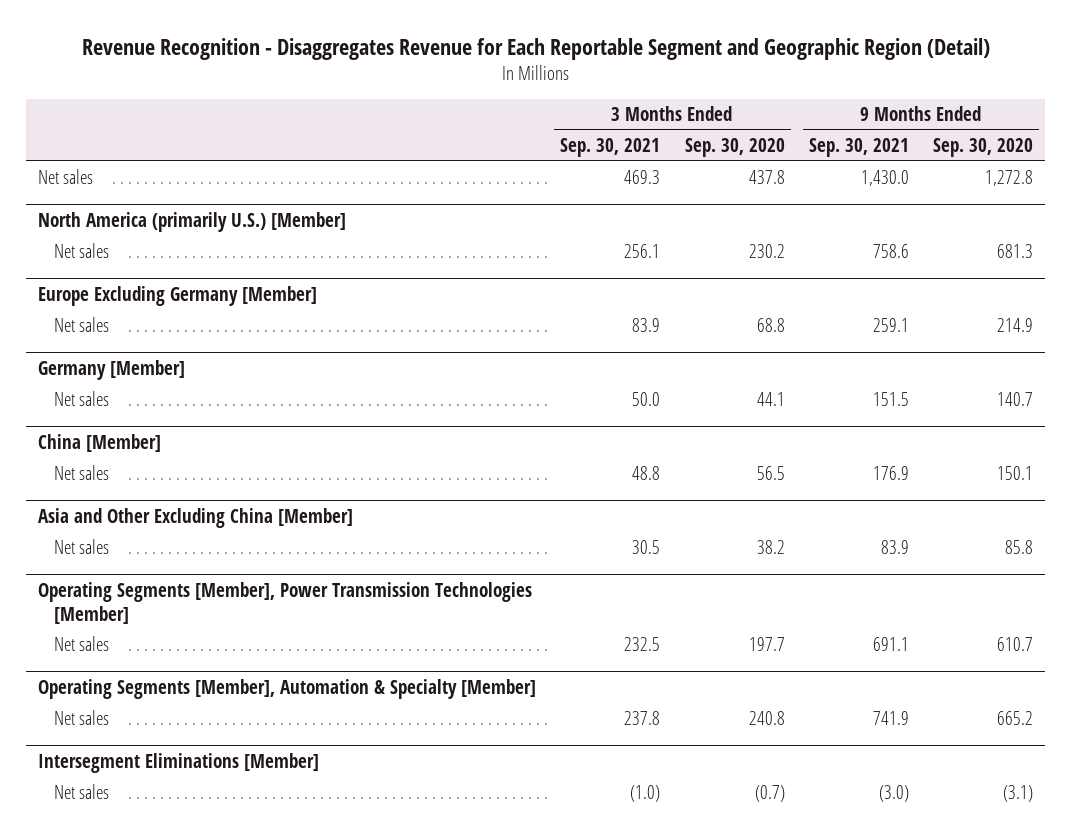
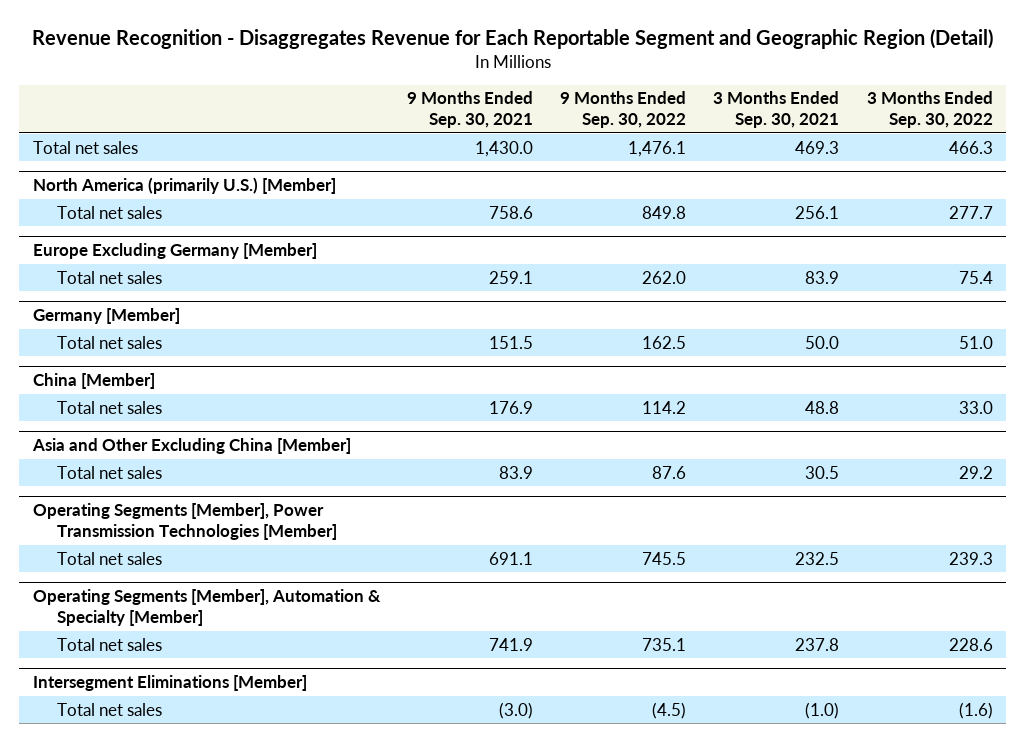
[684,137,785,157] Sep. 30, 2020 -> none
[933,137,1034,157] Sep. 30, 2020 -> none
none -> [560,91,687,129] 9 Months Ended Sep. 30, 2022
none -> [866,91,993,129] 3 Months Ended Sep. 30, 2022
[37,169,93,185] Net sales -> [32,140,138,154] Total net sales
[53,243,109,259] Net sales -> [56,205,162,219] Total net sales
[53,317,109,333] Net sales -> [56,270,162,284] Total net sales
[53,391,109,407] Net sales -> [56,335,162,349] Total net sales
[53,465,109,481] Net sales -> [56,400,162,414] Total net sales
[53,539,109,555] Net sales -> [56,465,162,479] Total net sales
[53,636,109,652] Net sales -> [56,551,162,565] Total net sales
[53,710,109,726] Net sales -> [56,637,162,651] Total net sales
[53,784,109,800] Net sales -> [56,702,162,716] Total net sales

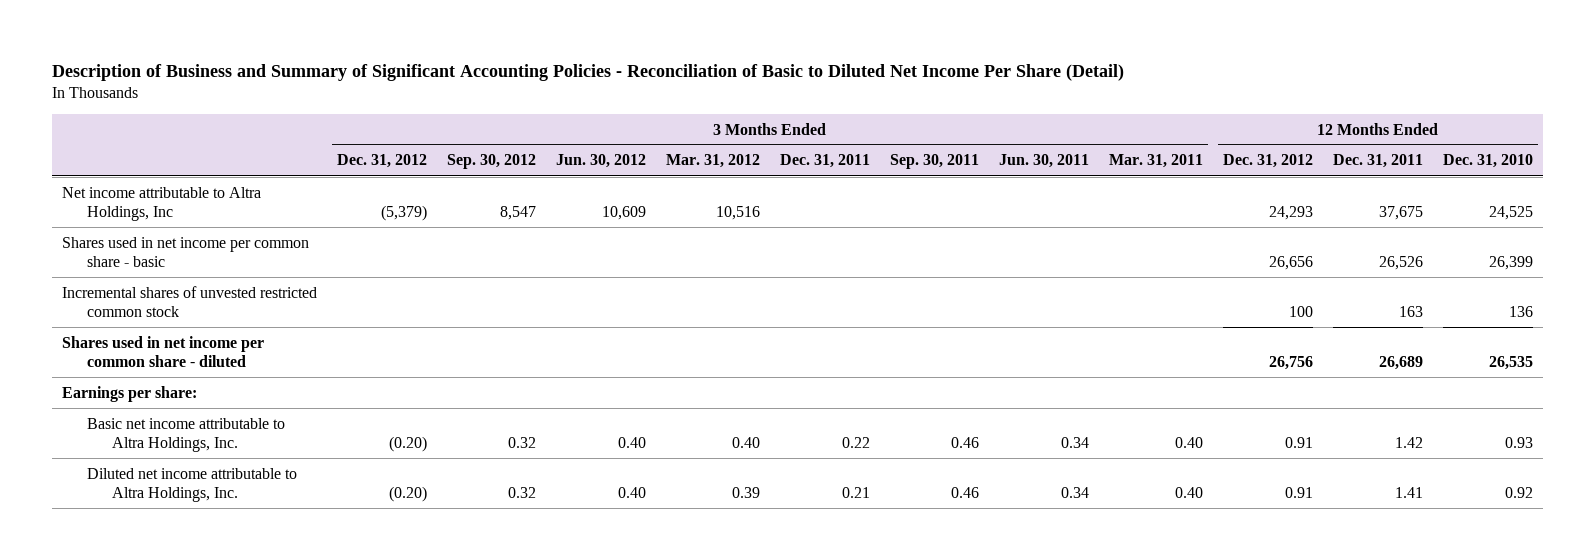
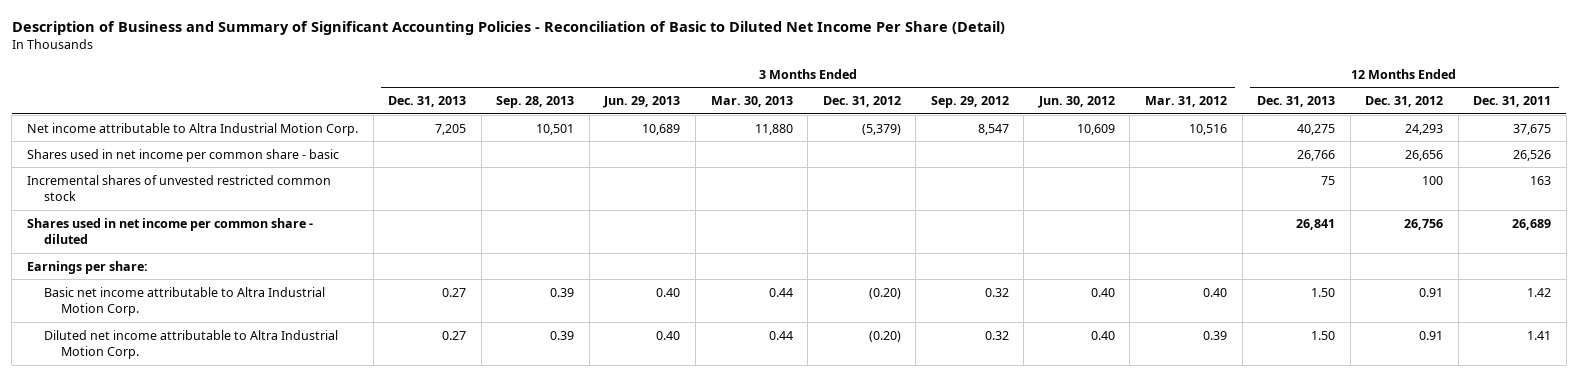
[447,154,537,170] Sep. 30, 2012 -> none
[780,154,871,169] Dec. 31, 2011 -> none
[890,154,980,170] Sep. 30, 2011 -> none
[999,154,1090,169] Jun. 30, 2011 -> none
[1109,154,1204,169] Mar. 31, 2011 -> none
[1443,154,1534,169] Dec. 31, 2010 -> none
none -> [388,96,467,108] Dec. 31, 2013
none -> [496,96,575,109] Sep. 28, 2013
none -> [603,96,681,109] Jun. 29, 2013
none -> [710,96,793,108] Mar. 30, 2013
none -> [930,96,1009,109] Sep. 29, 2012
none -> [1257,96,1336,108] Dec. 31, 2013
[62,186,262,222] Net income attributable to Altra Holdings, Inc -> [27,122,359,136] Net income attributable to Altra Industrial Motion Corp.
[87,417,286,453] Basic net income attributable to Altra Holdings, Inc. -> [44,286,326,317] Basic net income attributable to Altra Industrial Motion Corp.
[87,467,298,503] Diluted net income attributable to Altra Holdings, Inc. -> [44,329,339,360] Diluted net income attributable to Altra Industrial Motion Corp.

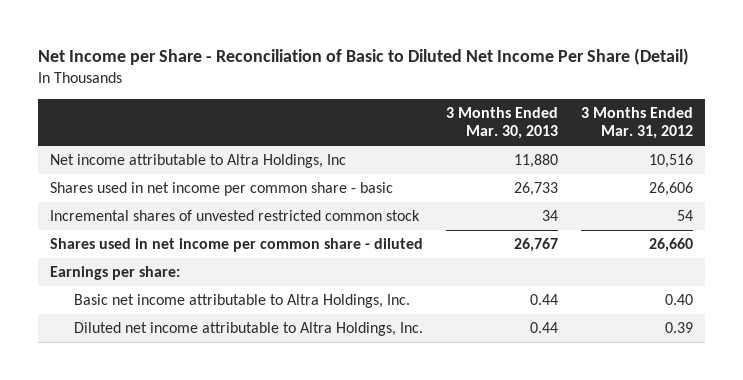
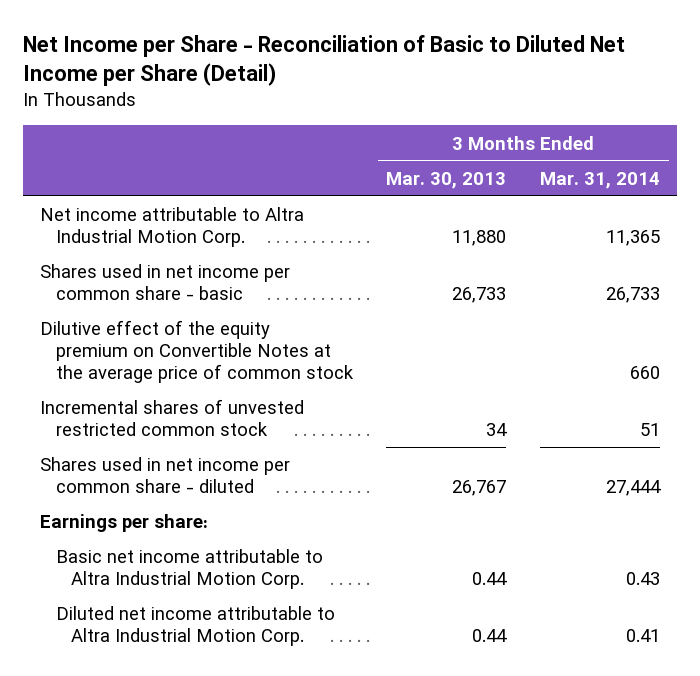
[38,48,690,66] Net Income per Share - Reconciliation of Basic to Diluted Net Income Per Share (Detail) -> [22,35,625,87] Net Income per Share - Reconciliation of Basic to Diluted Net Income per Share (Detail)
[581,106,694,140] 3 Months Ended Mar. 31, 2012 -> none
none -> [540,171,661,189] Mar. 31, 2014
[49,154,346,169] Net income attributable to Altra Holdings, Inc -> [39,207,304,248] Net income attributable to Altra Industrial Motion Corp.
none -> [39,320,354,384] Dilutive effect of the equity premium on Convertible Notes at the average price of common stock
[73,294,410,309] Basic net income attributable to Altra Holdings, Inc. -> [55,549,323,590] Basic net income attributable to Altra Industrial Motion Corp.
[73,322,423,337] Diluted net income attributable to Altra Holdings, Inc. -> [55,606,335,647] Diluted net income attributable to Altra Industrial Motion Corp.

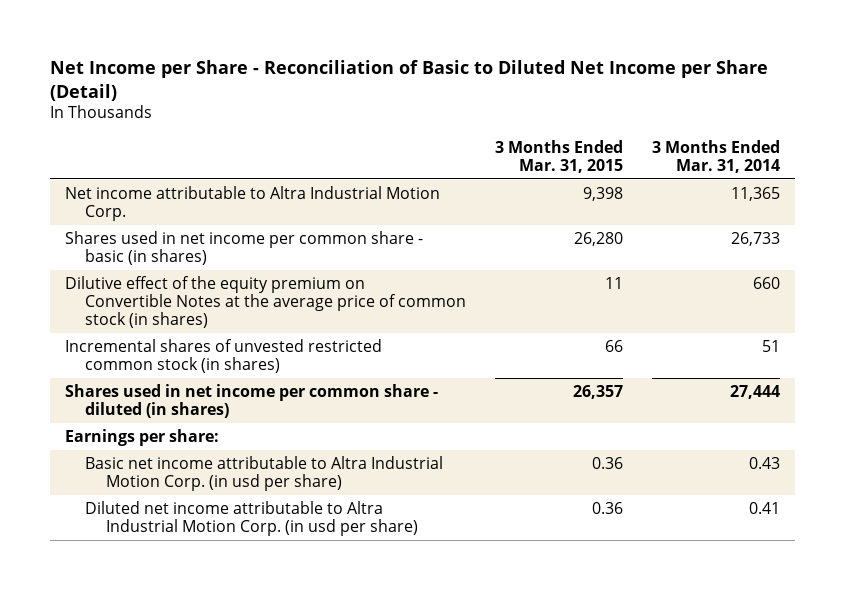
[386,171,507,189] Mar. 30, 2013 -> none
none -> [495,139,624,173] 3 Months Ended Mar. 31, 2015
[39,264,290,301] Shares used in net income per common share - basic -> [64,230,423,266] Shares used in net income per common share - basic (in shares)
[39,320,354,384] Dilutive effect of the equity premium on Convertible Notes at the average price of common stock -> [64,275,467,329] Dilutive effect of the equity premium on Convertible Notes at the average price of common stock (in shares)
[39,399,304,437] Incremental shares of unvested restricted common stock -> [64,338,382,374] Incremental shares of unvested restricted common stock (in shares)
[39,457,290,494] Shares used in net income per common share - diluted -> [64,383,438,419] Shares used in net income per common share - diluted (in shares)
[55,549,323,590] Basic net income attributable to Altra Industrial Motion Corp. -> [85,455,444,492] Basic net income attributable to Altra Industrial Motion Corp. (in usd per share)
[55,606,335,647] Diluted net income attributable to Altra Industrial Motion Corp. -> [85,500,418,537] Diluted net income attributable to Altra Industrial Motion Corp. (in usd per share)

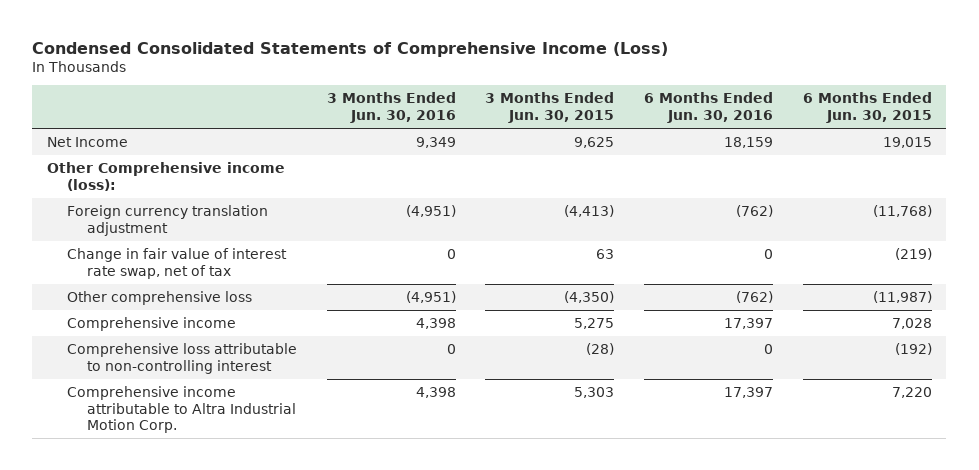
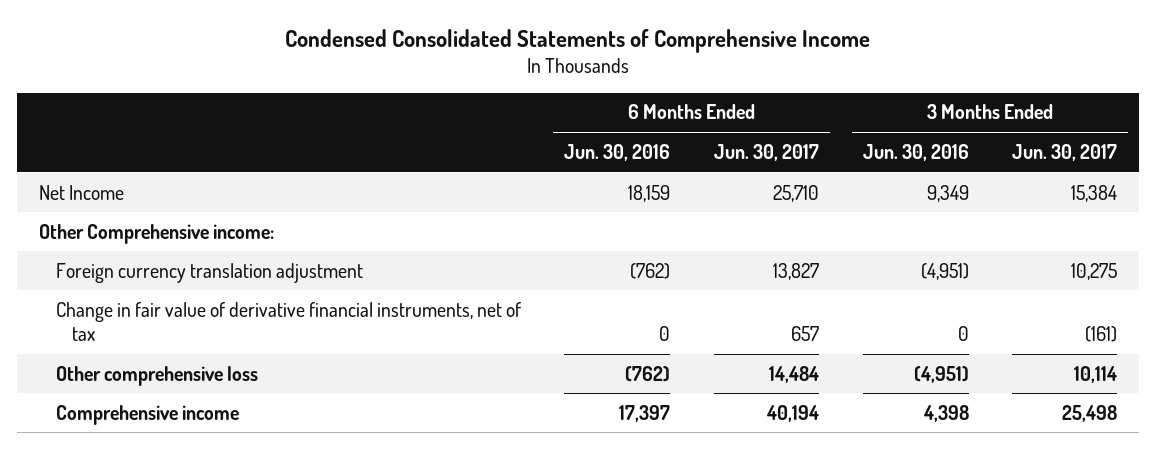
[32,41,669,57] Condensed Consolidated Statements of Comprehensive Income (Loss) -> [284,29,870,54] Condensed Consolidated Statements of Comprehensive Income
[485,92,615,124] 3 Months Ended Jun. 30, 2015 -> none
[802,92,932,124] 6 Months Ended Jun. 30, 2015 -> none
none -> [713,143,819,161] Jun. 30, 2017
none -> [1012,143,1118,161] Jun. 30, 2017
[47,162,286,191] Other Comprehensive income (loss): -> [38,223,274,244] Other Comprehensive income:
[67,248,288,279] Change in fair value of interest rate swap, net of tax -> [55,301,521,341] Change in fair value of derivative financial instruments, net of tax
[67,343,298,374] Comprehensive loss attributable to non-controlling interest -> none
[67,386,296,434] Comprehensive income attributable to Altra Industrial Motion Corp. -> none

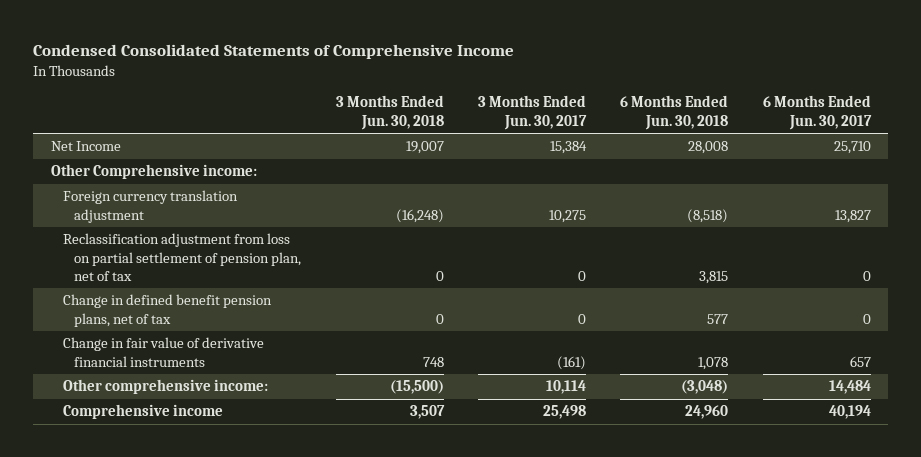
[564,143,671,161] Jun. 30, 2016 -> none
[862,143,969,161] Jun. 30, 2016 -> none
none -> [335,95,444,130] 3 Months Ended Jun. 30, 2018
none -> [620,95,729,130] 6 Months Ended Jun. 30, 2018
none -> [62,233,302,282] Reclassification adjustment from loss on partial settlement of pension plan, net of tax
none -> [62,294,272,327] Change in defined benefit pension plans, net of tax
[55,301,521,341] Change in fair value of derivative financial instruments, net of tax -> [62,337,264,367] Change in fair value of derivative financial instruments
[55,365,258,386] Other comprehensive loss -> [62,379,268,395] Other comprehensive income:

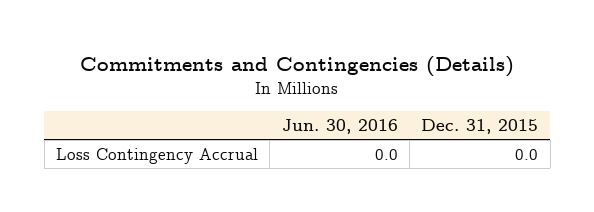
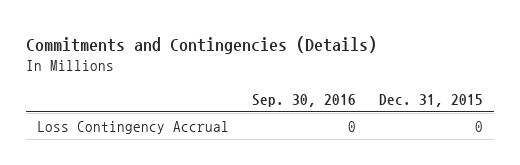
[281,119,398,135] Jun. 30, 2016 -> none
none -> [252,93,357,107] Sep. 30, 2016
[515,149,539,161] 0.0 -> [474,120,483,132] 0

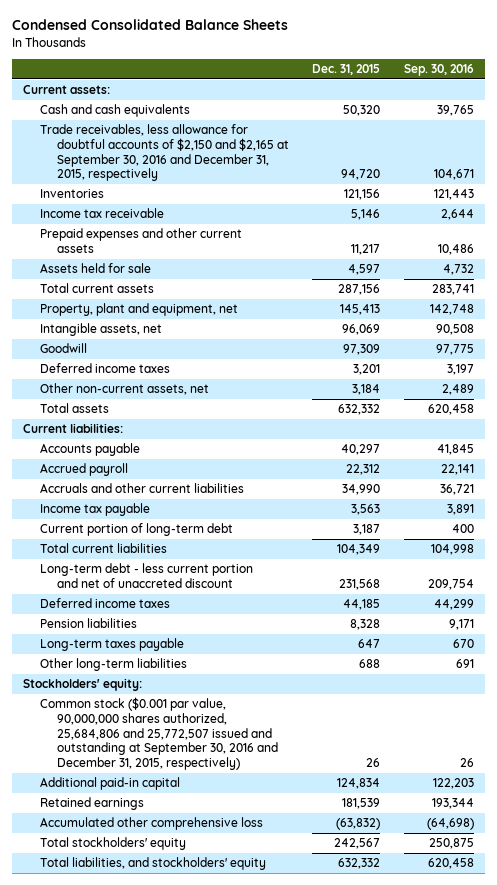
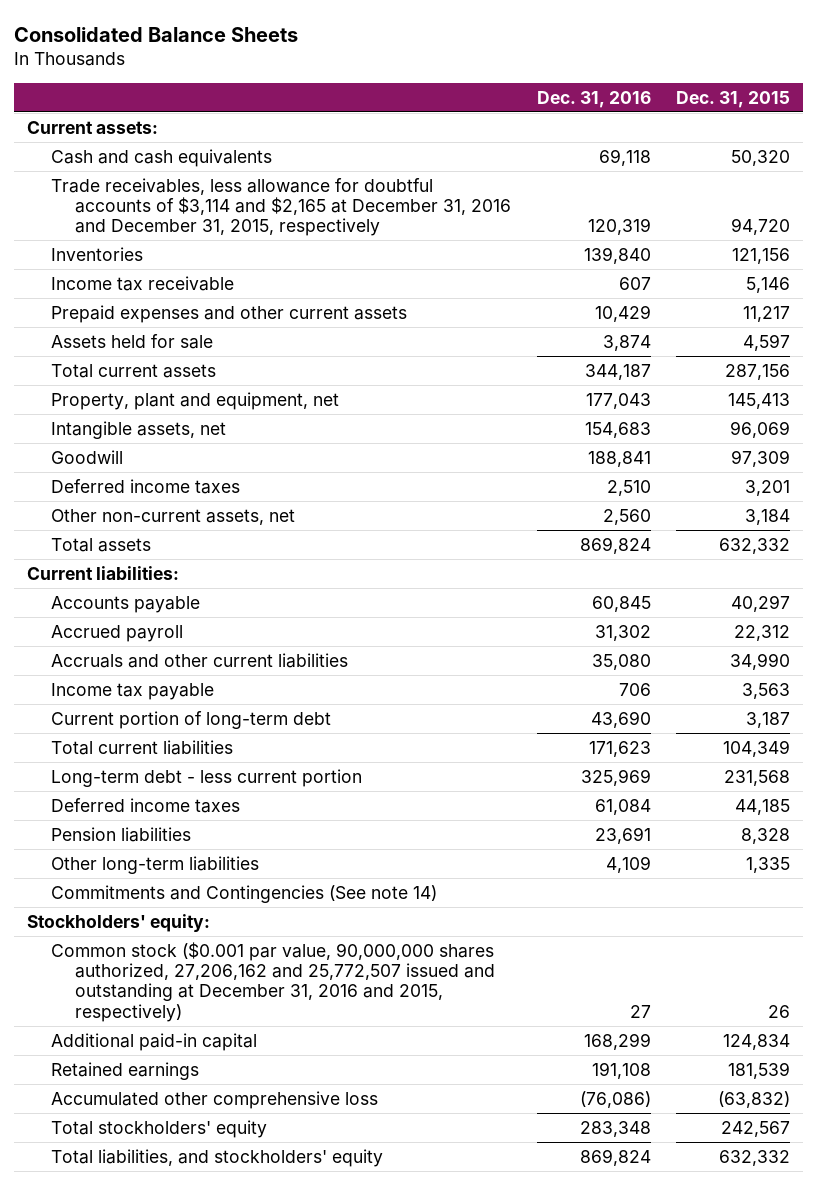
[11,19,288,31] Condensed Consolidated Balance Sheets -> [14,26,299,42] Consolidated Balance Sheets
[403,64,474,77] Sep. 30, 2016 -> none
none -> [536,90,651,108] Dec. 31, 2016
[39,124,289,182] Trade receivables, less allowance for doubtful accounts of $2,150 and $2,165 at September 30, 2016 and December 31, 2015, respectively -> [51,177,511,237] Trade receivables, less allowance for doubtful accounts of $3,114 and $2,165 at December 31, 2016 and December 31, 2015, respectively
[39,563,253,589] Long-term debt - less current portion and net of unaccreted discount -> [51,768,363,787] Long-term debt - less current portion
[39,638,184,652] Long-term taxes payable -> none
[359,659,381,669] 688 -> [746,856,791,873] 1,335
none -> [51,884,438,903] Commitments and Contingencies (See note 14)
[39,697,278,770] Common stock ($0.001 par value, 90,000,000 shares authorized, 25,684,806 and 25,772,507 issued and outstanding at September 30, 2016 and December 31, 2015, respectively) -> [51,941,495,1022] Common stock ($0.001 par value, 90,000,000 shares authorized, 27,206,162 and 25,772,507 issued and outstanding at December 31, 2016 and 2015, respectively)

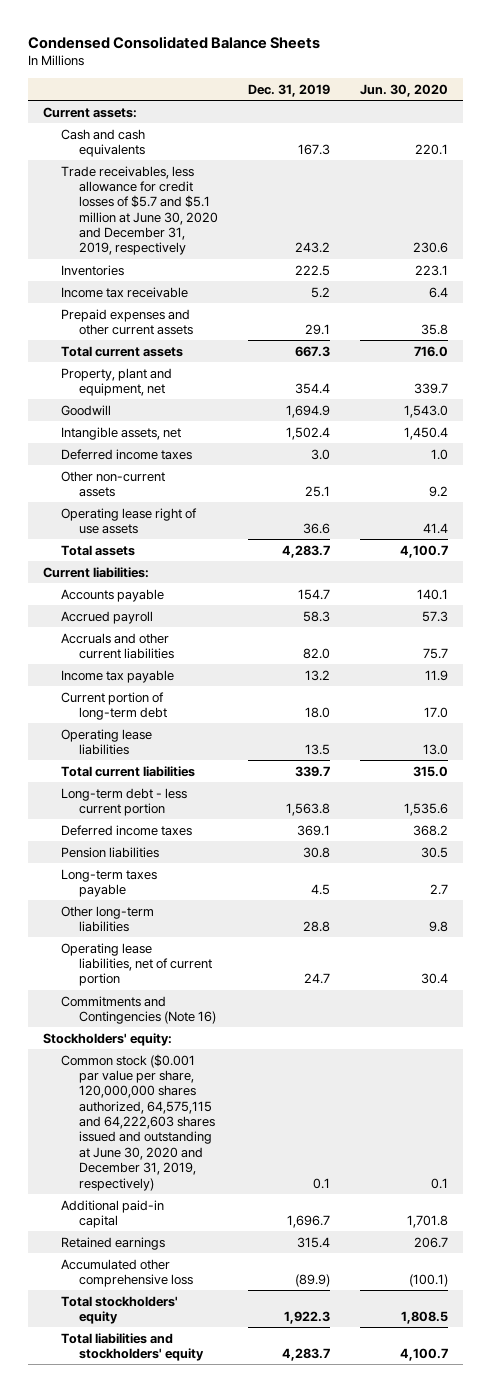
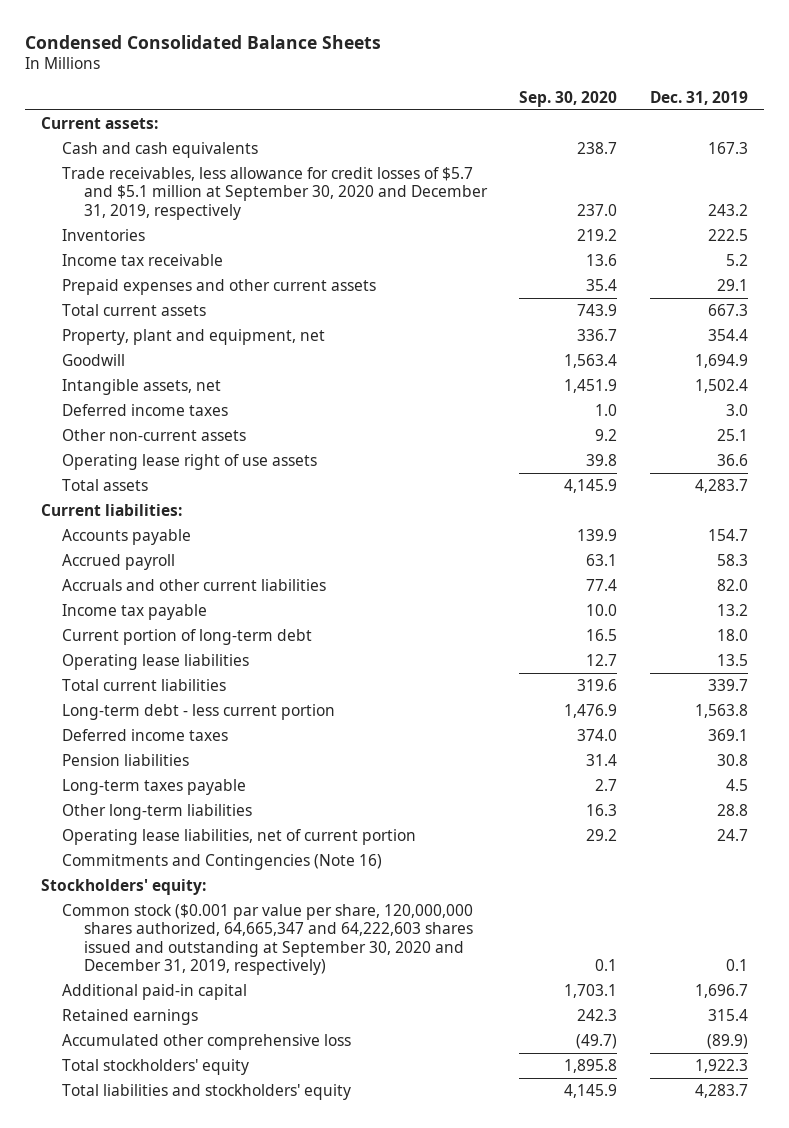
[359,83,448,97] Jun. 30, 2020 -> none
none -> [519,90,618,107] Sep. 30, 2020
[60,165,219,256] Trade receivables, less allowance for credit losses of $5.7 and $5.1 million at June 30, 2020 and December 31, 2019, respectively -> [62,167,488,220] Trade receivables, less allowance for credit losses of $5.7 and $5.1 million at September 30, 2020 and December 31, 2019, respectively
[60,1053,216,1191] Common stock ($0.001 par value per share, 120,000,000 shares authorized, 64,575,115 and 64,222,603 shares issued and outstanding at June 30, 2020 and December 31, 2019, respectively) -> [62,904,474,975] Common stock ($0.001 par value per share, 120,000,000 shares authorized, 64,665,347 and 64,222,603 shares issued and outstanding at September 30, 2020 and December 31, 2019, respectively)

